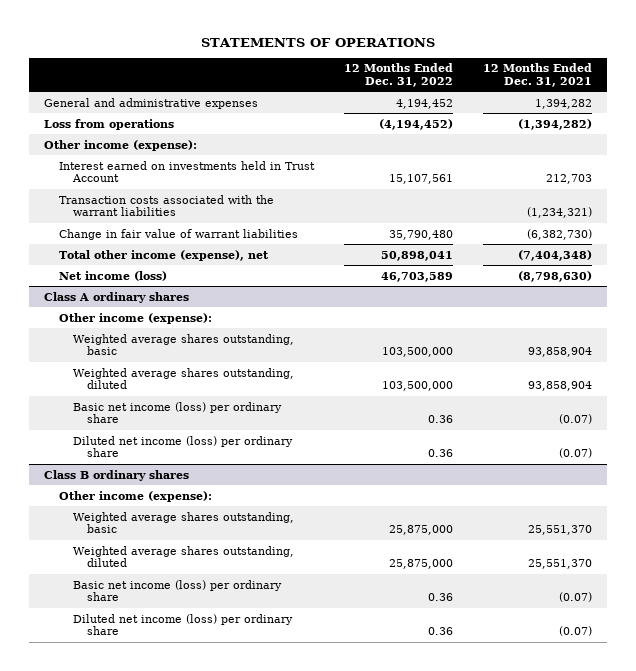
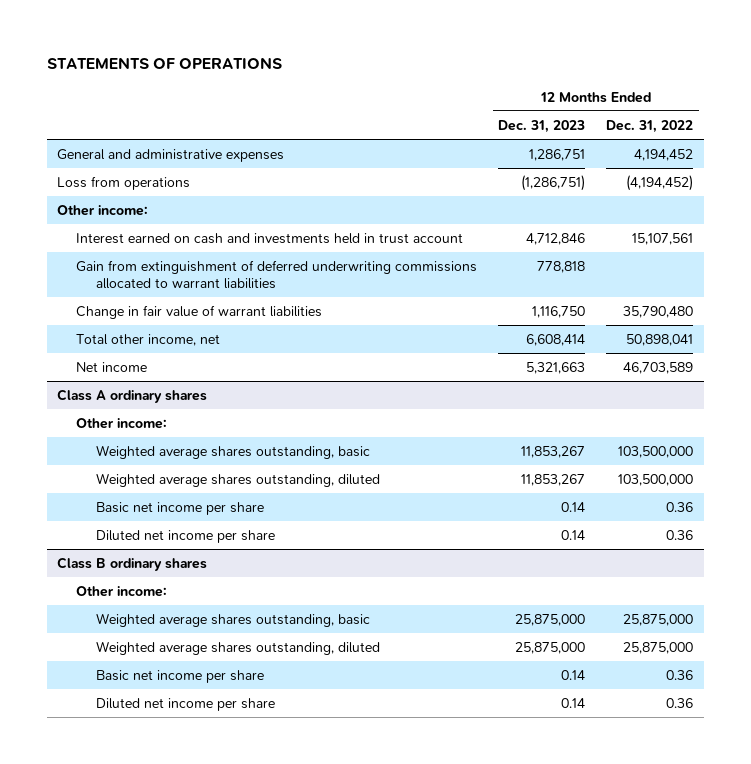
[482,63,592,88] 12 Months Ended Dec. 31, 2021 -> none
none -> [498,119,586,133] Dec. 31, 2023
[58,194,274,217] Transaction costs associated with the warrant liabilities -> none
[44,139,198,151] Other income (expense): -> [57,204,149,216] Other income:
[58,160,315,183] Interest earned on investments held in Trust Account -> [76,232,464,244] Interest earned on cash and investments held in trust account
none -> [76,259,478,289] Gain from extinguishment of deferred underwriting commissions allocated to warrant liabilities
[58,249,269,261] Total other income (expense), net -> [76,333,221,346] Total other income, net
[58,270,167,281] Net income (loss) -> [76,361,148,372] Net income
[58,312,212,324] Other income (expense): -> [76,417,168,429] Other income:
[73,401,283,424] Basic net income (loss) per ordinary share -> [95,501,264,515] Basic net income per share
[73,435,294,458] Diluted net income (loss) per ordinary share -> [95,529,275,543] Diluted net income per share
[58,490,212,502] Other income (expense): -> [76,585,168,597] Other income:
[73,579,283,602] Basic net income (loss) per ordinary share -> [95,669,264,683] Basic net income per share
[73,613,294,636] Diluted net income (loss) per ordinary share -> [95,697,275,711] Diluted net income per share

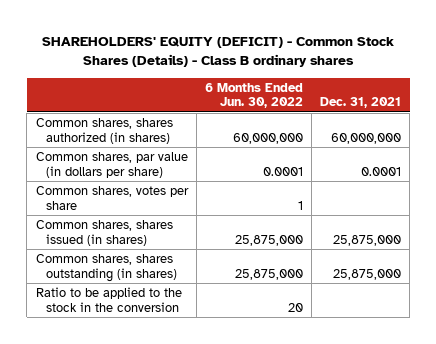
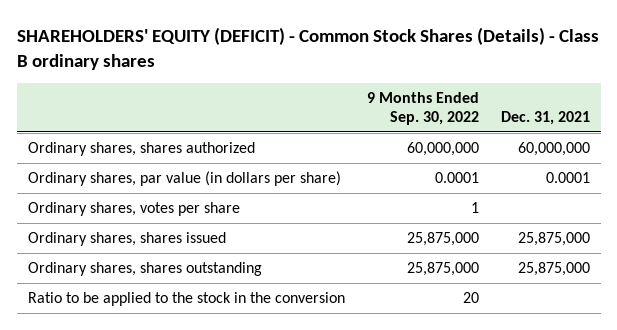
[204,82,303,109] 6 Months Ended Jun. 30, 2022 -> none
none -> [366,91,479,126] 9 Months Ended Sep. 30, 2022
[35,118,173,144] Common shares, shares authorized (in shares) -> [27,142,255,157] Ordinary shares, shares authorized
[35,152,188,178] Common shares, par value (in dollars per share) -> [27,171,341,187] Ordinary shares, par value (in dollars per share)
[35,186,189,210] Common shares, votes per share -> [27,202,240,217] Ordinary shares, votes per share
[35,220,173,246] Common shares, shares issued (in shares) -> [27,232,226,247] Ordinary shares, shares issued
[35,254,178,282] Common shares, shares outstanding (in shares) -> [27,262,262,277] Ordinary shares, shares outstanding

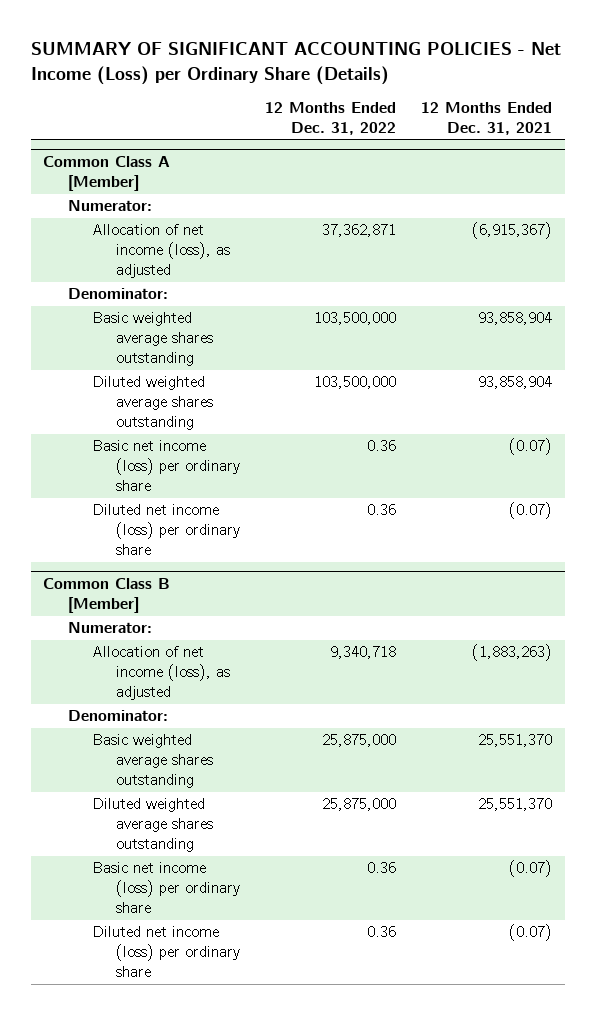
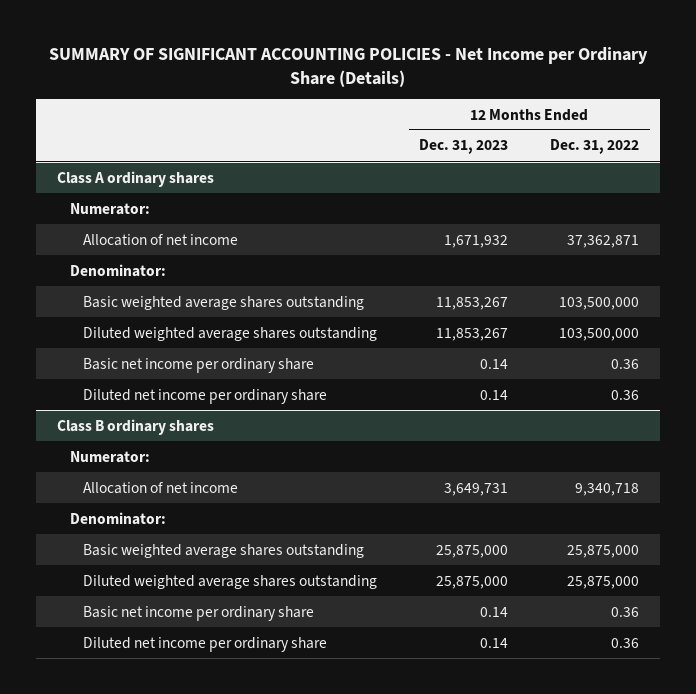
[30,42,561,85] SUMMARY OF SIGNIFICANT ACCOUNTING POLICIES - Net Income (Loss) per Ordinary Share (Details) -> [48,46,648,87] SUMMARY OF SIGNIFICANT ACCOUNTING POLICIES - Net Income per Ordinary Share (Details)
[421,101,553,135] 12 Months Ended Dec. 31, 2021 -> none
none -> [419,139,509,155] Dec. 31, 2023
[43,156,171,192] Common Class A [Member] -> [56,170,214,187] Class A ordinary shares
[91,224,230,278] Allocation of net income (loss), as adjusted -> [83,233,239,246] Allocation of net income
[91,440,240,491] Basic net income (loss) per ordinary share -> [83,357,315,373] Basic net income per ordinary share
[91,504,240,555] Diluted net income (loss) per ordinary share -> [83,388,328,404] Diluted net income per ordinary share
[43,578,171,614] Common Class B [Member] -> [56,418,214,435] Class B ordinary shares
[91,646,230,700] Allocation of net income (loss), as adjusted -> [83,481,239,494] Allocation of net income
[91,862,240,913] Basic net income (loss) per ordinary share -> [83,605,315,621] Basic net income per ordinary share
[91,926,240,977] Diluted net income (loss) per ordinary share -> [83,636,328,652] Diluted net income per ordinary share

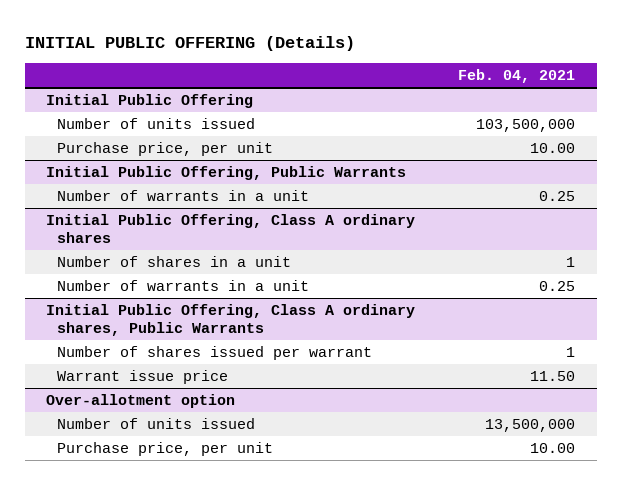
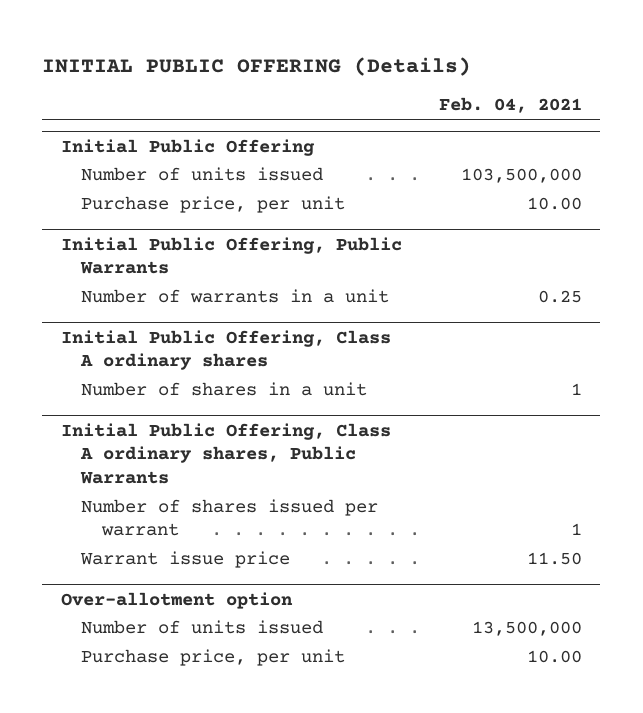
[57,280,310,292] Number of warrants in a unit -> none

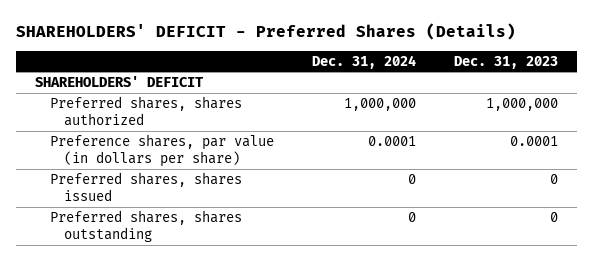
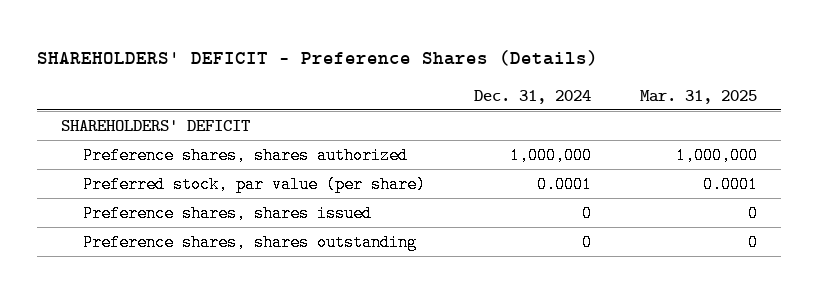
[16,23,517,41] SHAREHOLDERS' DEFICIT - Preferred Shares (Details) -> [36,49,598,66] SHAREHOLDERS' DEFICIT - Preference Shares (Details)
[453,55,558,69] Dec. 31, 2023 -> none
none -> [639,89,757,104] Mar. 31, 2025
[49,96,242,127] Preferred shares, shares authorized -> [82,146,408,164] Preference shares, shares authorized
[49,134,274,168] Preference shares, par value (in dollars per share) -> [82,175,426,193] Preferred stock, par value (per share)
[49,172,242,202] Preferred shares, shares issued -> [82,204,372,222] Preference shares, shares issued
[49,210,242,243] Preferred shares, shares outstanding -> [82,233,417,251] Preference shares, shares outstanding

